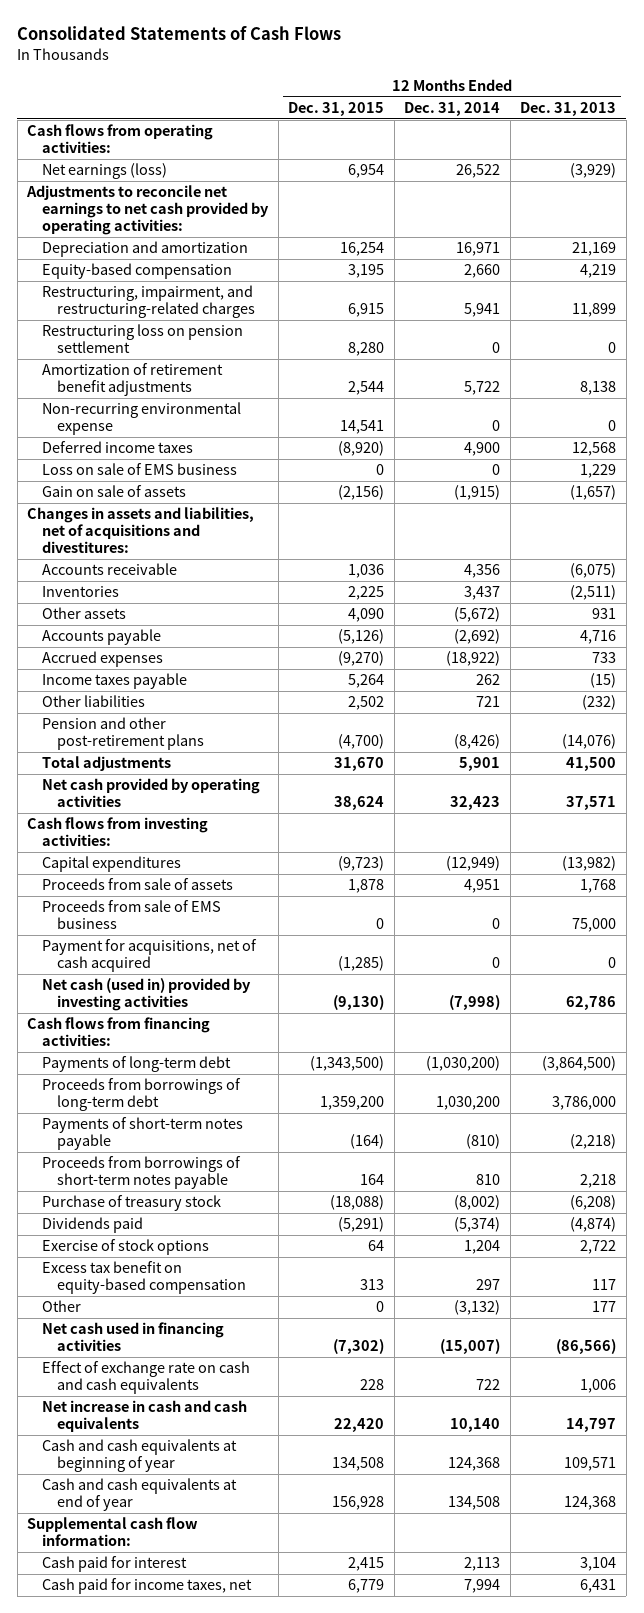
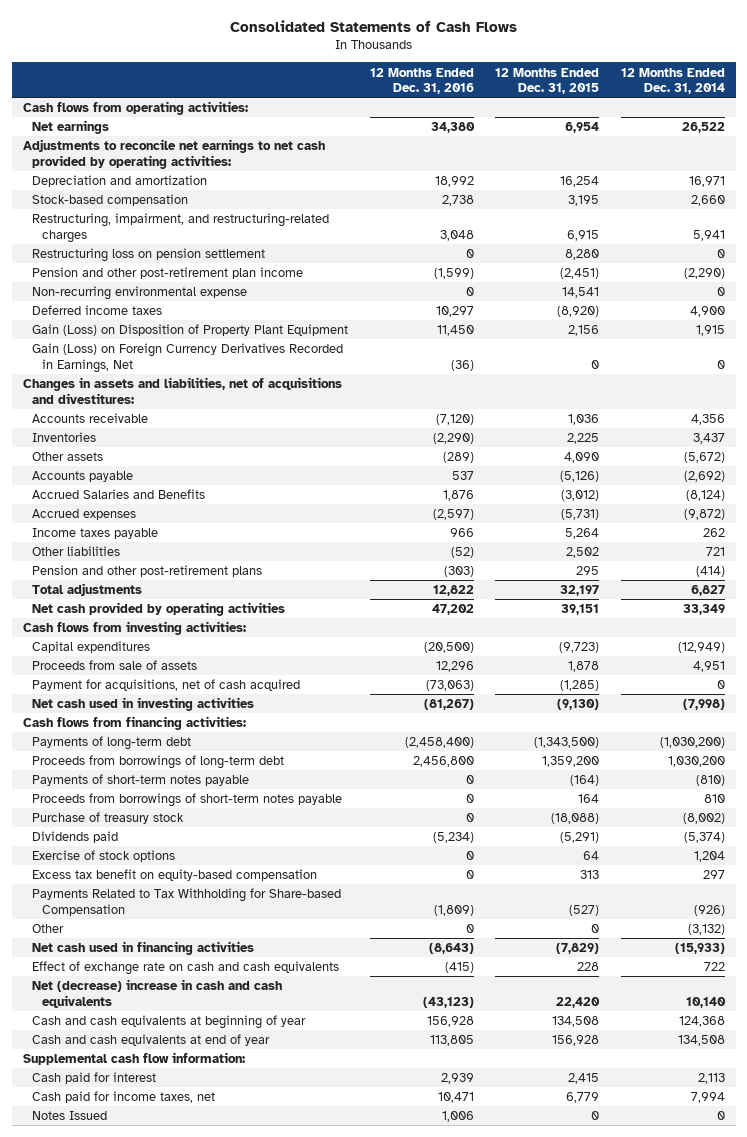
[520,101,617,116] Dec. 31, 2013 -> none
none -> [369,67,474,94] 12 Months Ended Dec. 31, 2016
[42,163,168,180] Net earnings (loss) -> [32,120,110,135] Net earnings
[42,263,233,280] Equity-based compensation -> [32,194,189,207] Stock-based compensation
[42,363,224,397] Amortization of retirement benefit adjustments -> none
none -> [32,267,304,280] Pension and other post-retirement plan income
[42,463,238,476] Loss on sale of EMS business -> none
[42,485,187,498] Gain on sale of assets -> none
none -> [32,324,349,337] Gain (Loss) on Disposition of Property Plant Equipment
none -> [32,343,344,373] Gain (Loss) on Foreign Currency Derivatives Recorded in Earnings, Net
none -> [32,489,206,500] Accrued Salaries and Benefits
[338,651,385,667] (9,270) -> [561,509,600,521] (5,731)
[446,651,501,667] (18,922) -> [683,509,725,521] (9,872)
[338,734,385,750] (4,700) -> [576,566,600,576] 295
[454,734,501,750] (8,426) -> [695,566,725,578] (414)
[334,757,385,772] 31,670 -> [560,585,600,597] 32,197
[459,757,501,772] 5,901 -> [690,585,725,597] 6,827
[334,796,385,811] 38,624 -> [561,604,600,616] 39,151
[450,796,501,811] 32,423 -> [682,604,725,616] 33,349
[42,900,222,930] Proceeds from sale of EMS business -> none
[42,978,252,1012] Net cash (used in) provided by investing activities -> [32,697,255,712] Net cash used in investing activities
none -> [32,888,342,916] Payments Related to Tax Withholding for Share-based Compensation
[333,1339,385,1355] (7,302) -> [556,943,600,955] (7,829)
[440,1339,501,1355] (15,007) -> [674,943,725,955] (15,933)
[42,1400,248,1433] Net increase in cash and cash equivalents -> [32,979,283,1008] Net (decrease) increase in cash and cash equivalents
none -> [32,1111,108,1121] Notes Issued

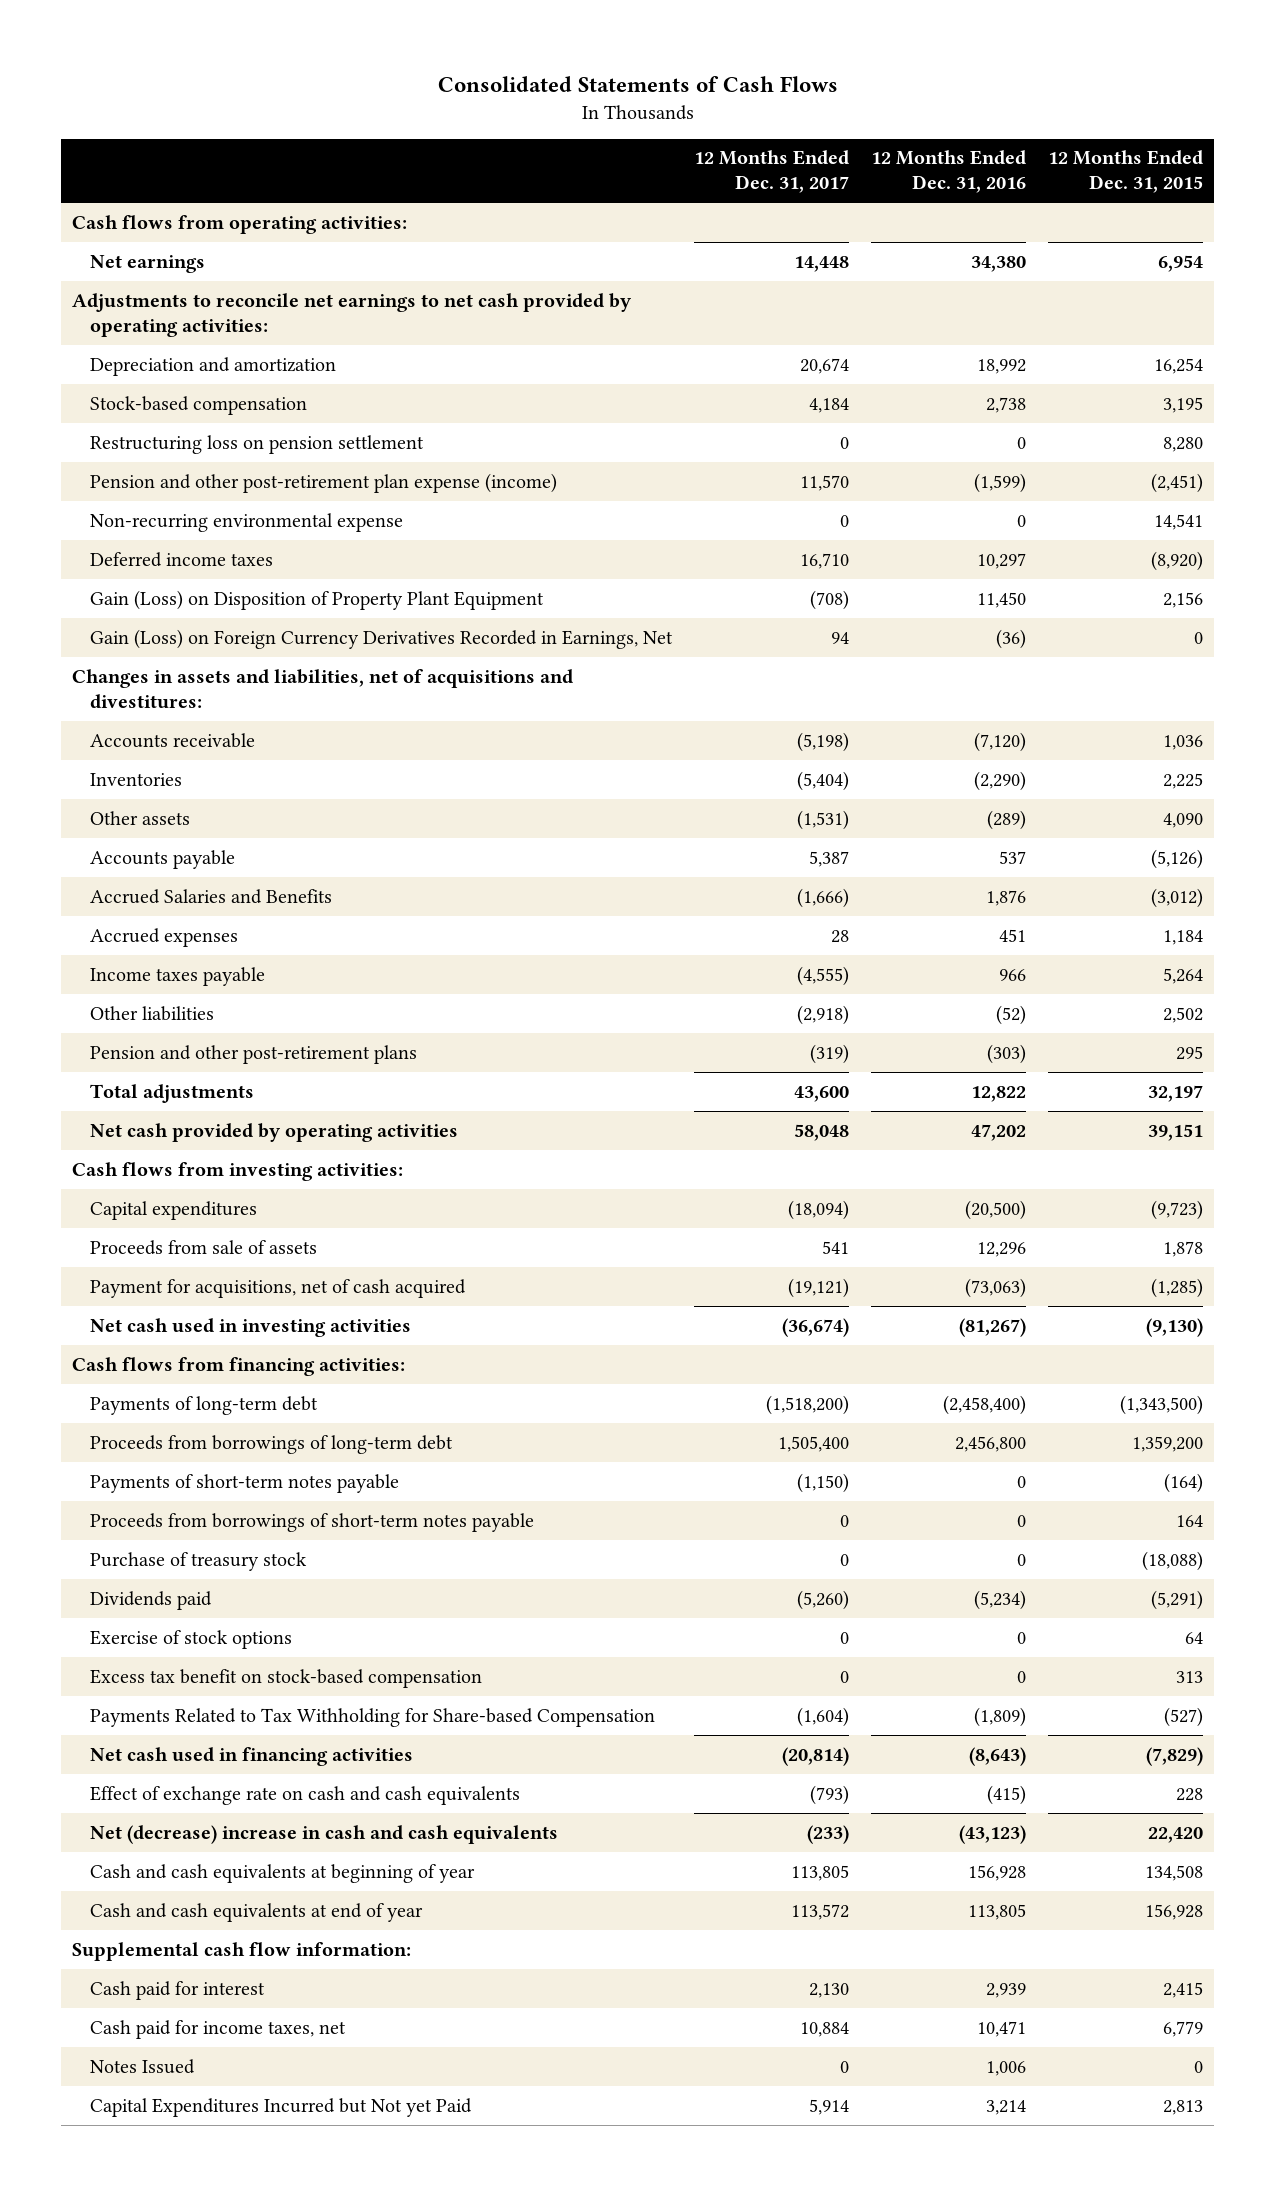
[620,67,725,94] 12 Months Ended Dec. 31, 2014 -> none
none -> [693,150,849,194] 12 Months Ended Dec. 31, 2017
[32,213,330,243] Restructuring, impairment, and restructuring-related charges -> none
[32,267,304,280] Pension and other post-retirement plan income -> [89,472,557,493] Pension and other post-retirement plan expense (income)
[432,509,474,521] (2,597) -> [998,928,1026,942] 451
[561,509,600,521] (5,731) -> [1162,929,1203,945] 1,184
[32,869,318,882] Excess tax benefit on equity-based compensation -> [89,1668,482,1688] Excess tax benefit on stock-based compensation
[32,924,65,934] Other -> none
none -> [89,2097,472,2117] Capital Expenditures Incurred but Not yet Paid

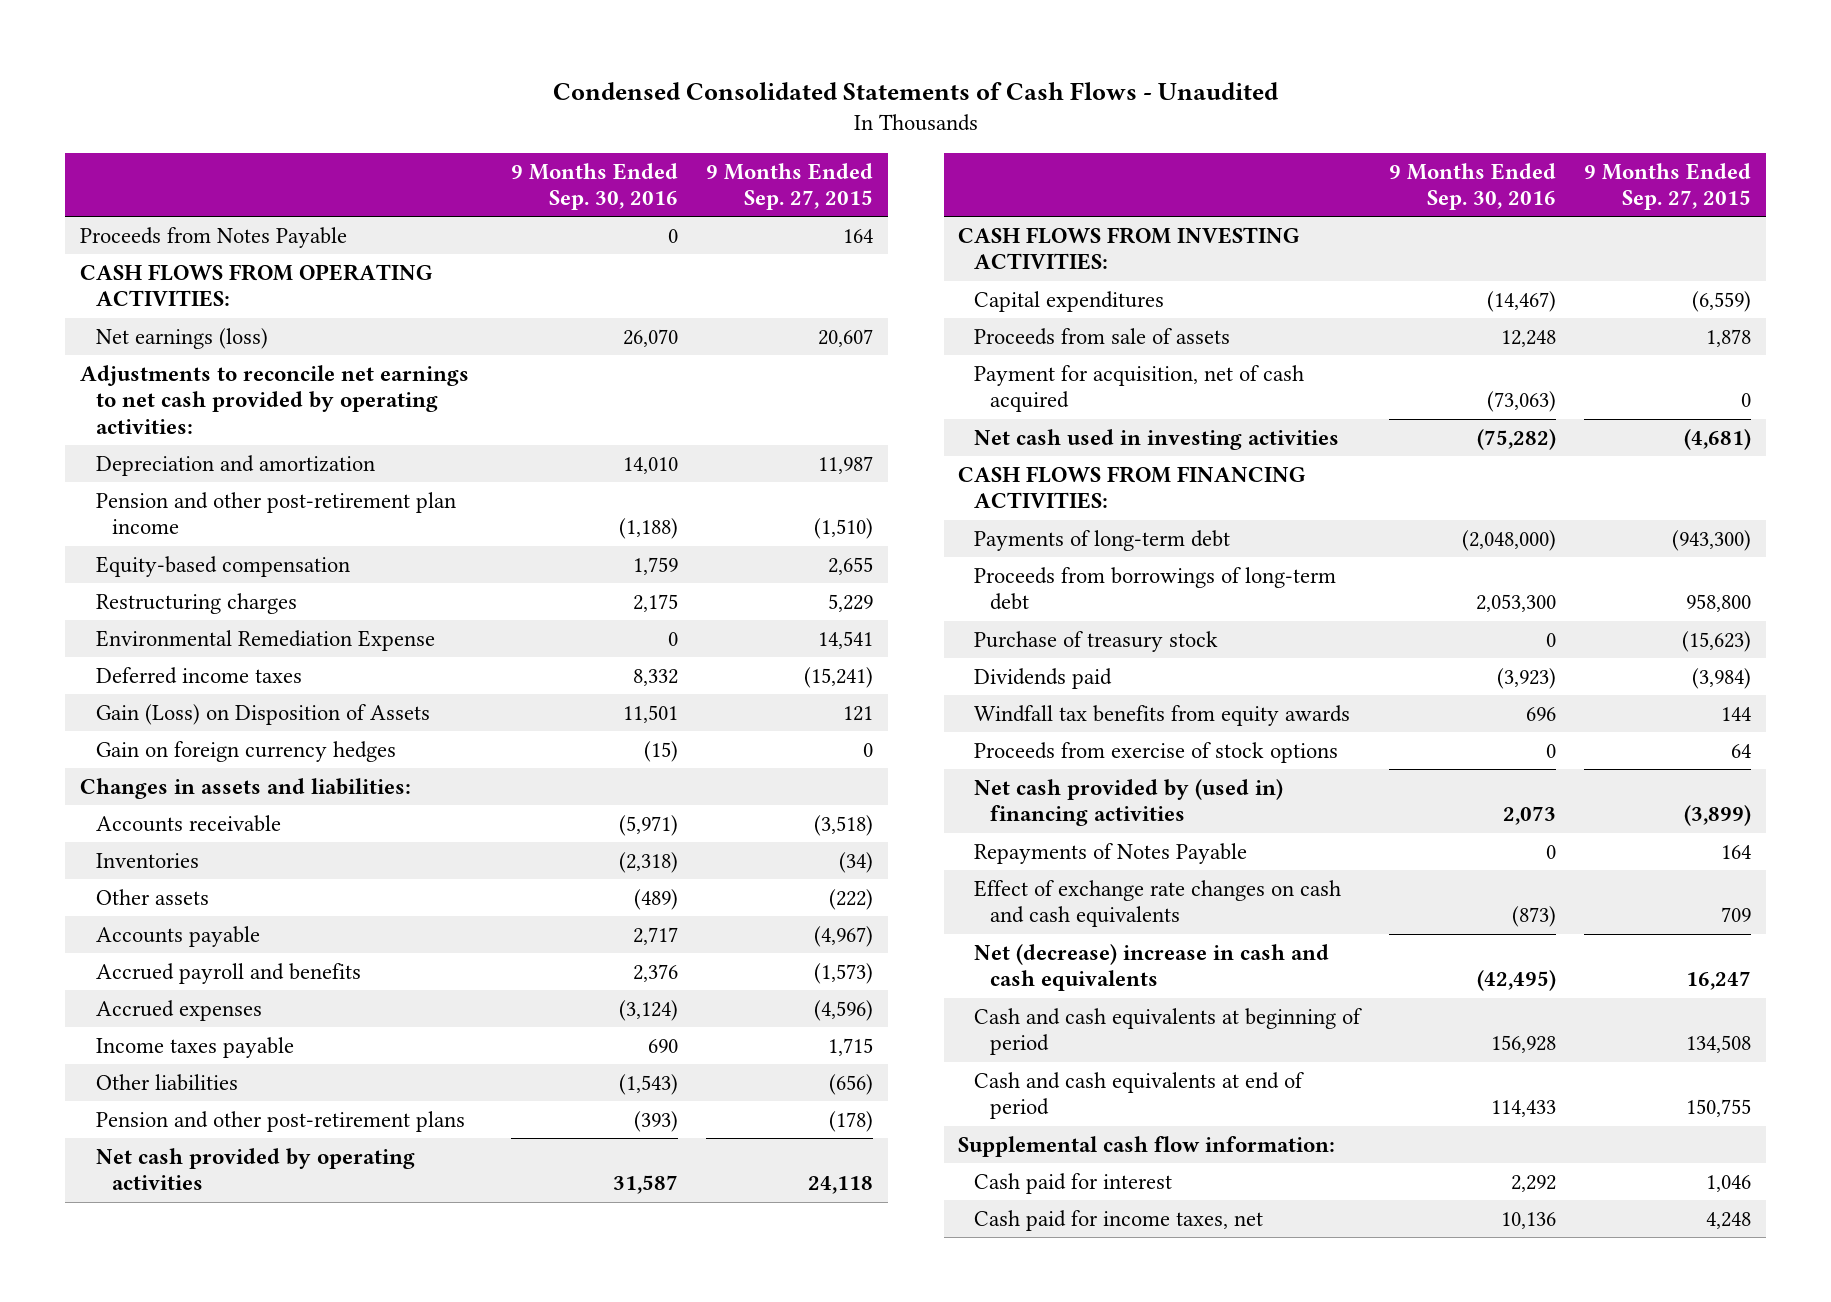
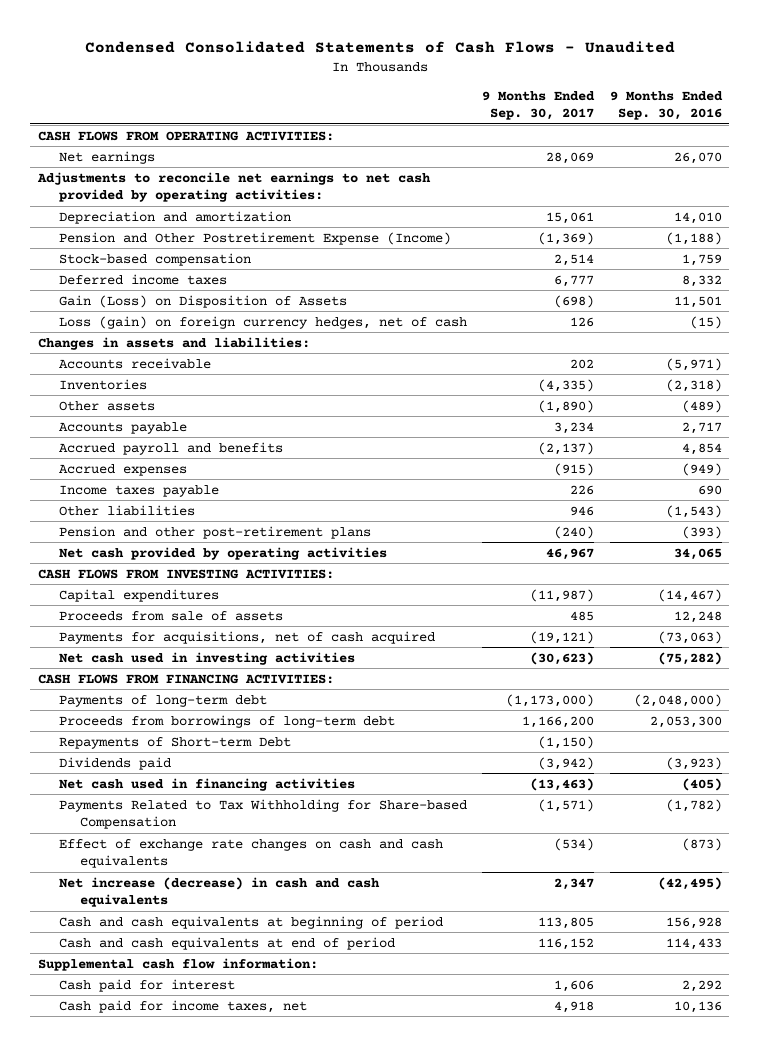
[706,162,874,211] 9 Months Ended Sep. 27, 2015 -> none
none -> [482,90,596,121] 9 Months Ended Sep. 30, 2017
[79,226,347,248] Proceeds from Notes Payable -> none
[95,327,268,349] Net earnings (loss) -> [59,150,156,164] Net earnings
[95,592,297,614] Restructuring charges -> none
[95,629,435,651] Environmental Remediation Expense -> none
[95,491,456,535] Pension and other post-retirement plan income -> [59,231,452,245] Pension and Other Postretirement Expense (Income)
[95,555,350,577] Equity-based compensation -> [59,252,252,266] Stock-based compensation
[95,740,396,762] Gain on foreign currency hedges -> [59,315,468,329] Loss (gain) on foreign currency hedges, net of cash
[632,963,678,982] 2,376 -> [681,442,722,455] 4,854
[618,999,678,1021] (3,124) -> [681,462,722,476] (949)
[612,1175,678,1195] 31,587 -> [673,547,722,560] 34,065
[973,364,1304,413] Payment for acquisition, net of cash acquired -> [59,630,436,644] Payments for acquisitions, net of cash acquired
[973,630,1218,652] Purchase of treasury stock -> none
none -> [59,736,292,749] Repayments of Short-term Debt
[973,704,1350,726] Windfall tax benefits from equity awards -> none
[973,741,1338,763] Proceeds from exercise of stock options -> none
[973,842,1247,864] Repayments of Notes Payable -> none
[973,778,1283,827] Net cash provided by (used in) financing activities -> [59,777,356,791] Net cash used in financing activities
[1502,806,1556,826] 2,073 -> [681,777,722,791] (405)
none -> [59,798,468,830] Payments Related to Tax Withholding for Share-based Compensation
[973,943,1329,992] Net (decrease) increase in cash and cash equivalents -> [59,876,381,908] Net increase (decrease) in cash and cash equivalents

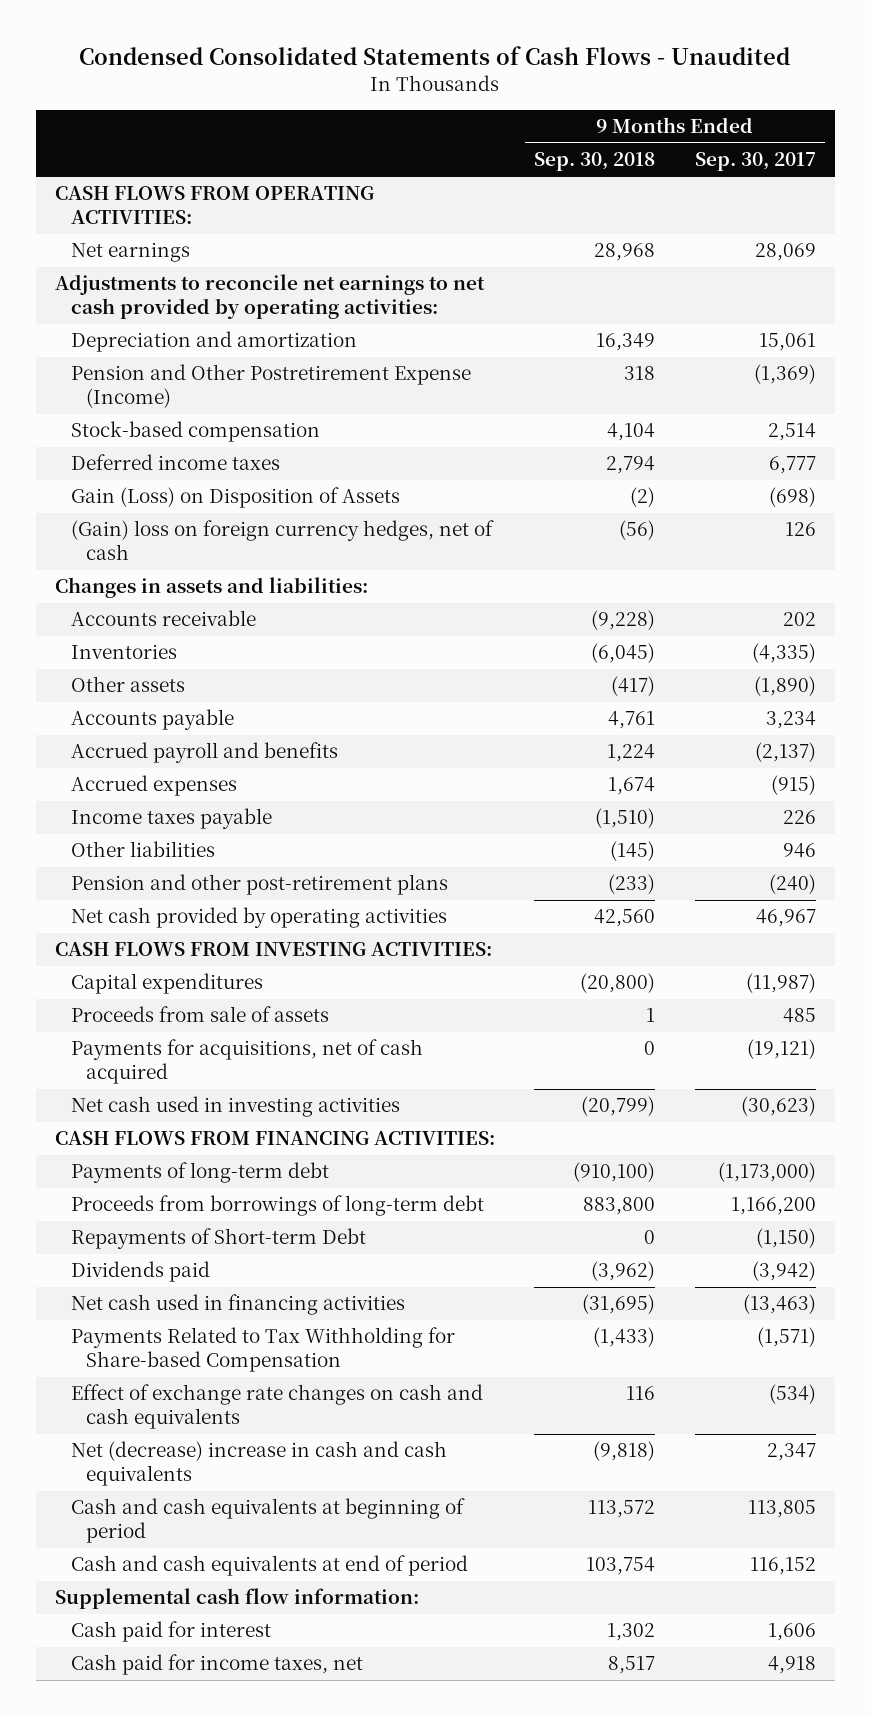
[609,90,723,121] 9 Months Ended Sep. 30, 2016 -> none
none -> [534,152,656,172] Sep. 30, 2018
[59,315,468,329] Loss (gain) on foreign currency hedges, net of cash -> [70,520,494,561] (Gain) loss on foreign currency hedges, net of cash
[59,876,381,908] Net increase (decrease) in cash and cash equivalents -> [70,1441,447,1487] Net (decrease) increase in cash and cash equivalents

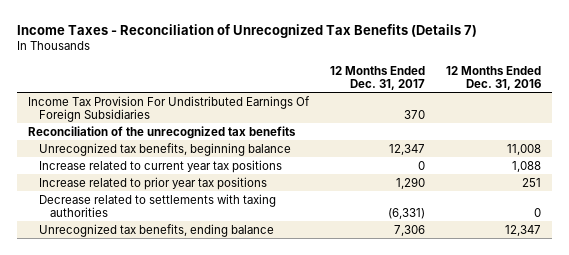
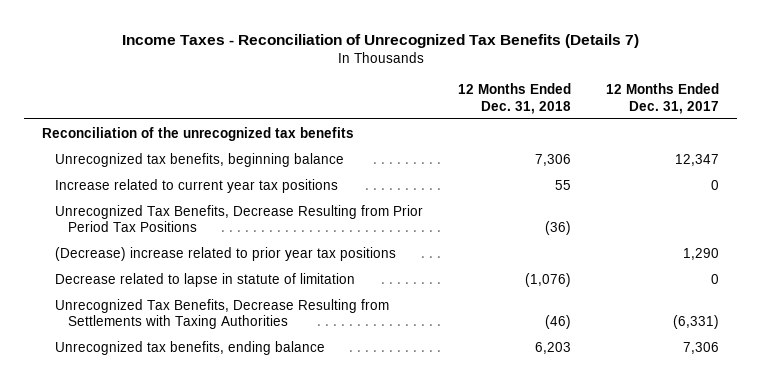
[446,65,542,90] 12 Months Ended Dec. 31, 2016 -> none
none -> [458,83,572,114] 12 Months Ended Dec. 31, 2018
[27,95,310,123] Income Tax Provision For Undistributed Earnings Of Foreign Subsidiaries -> none
none -> [55,204,424,232] Unrecognized Tax Benefits, Decrease Resulting from Prior Period Tax Positions
[39,176,268,190] Increase related to prior year tax positions -> [55,246,397,261] (Decrease) increase related to prior year tax positions
[39,193,277,218] Decrease related to settlements with taxing authorities -> [55,272,356,287] Decrease related to lapse in statute of limitation
[387,208,425,220] (6,331) -> [711,273,720,284] 0
none -> [55,298,390,329] Unrecognized Tax Benefits, Decrease Resulting from Settlements with Taxing Authorities

